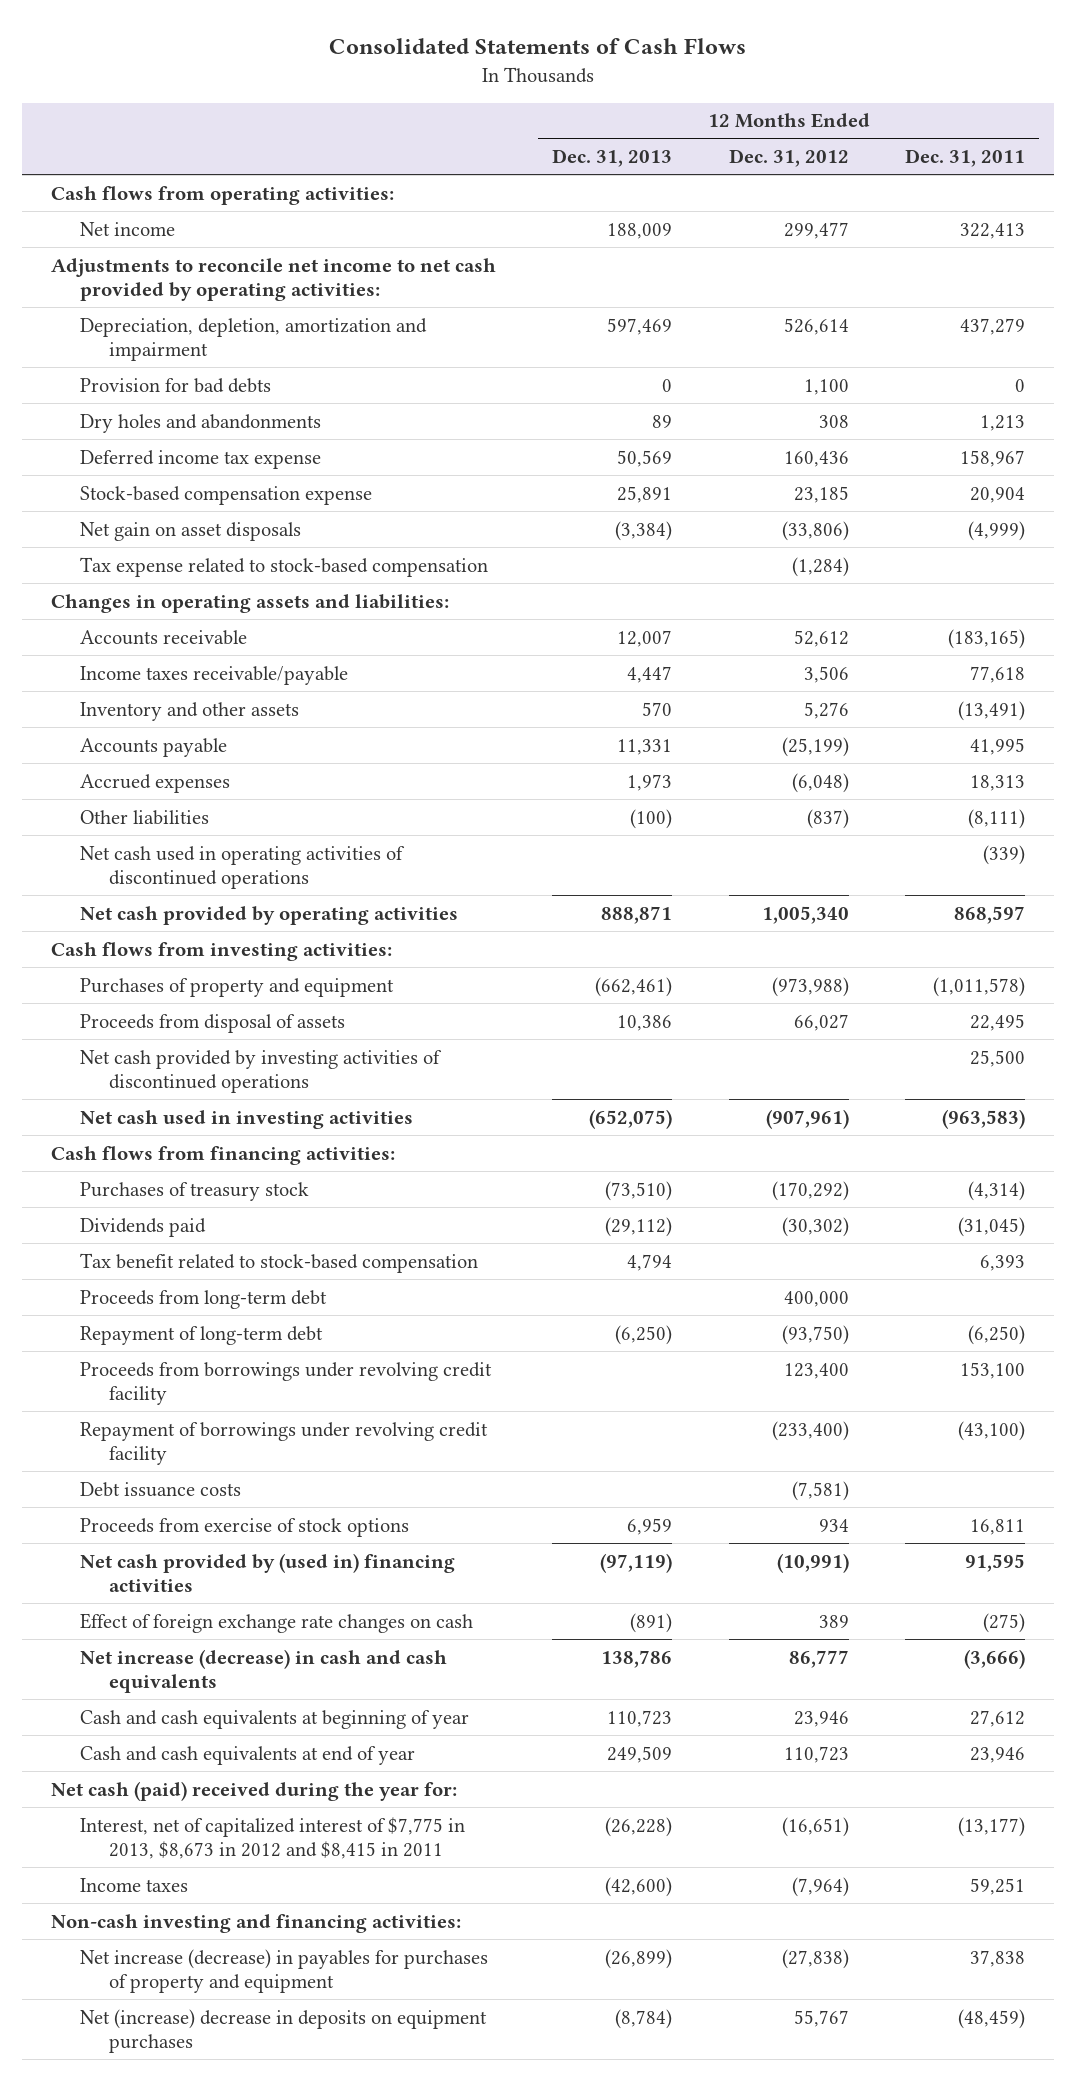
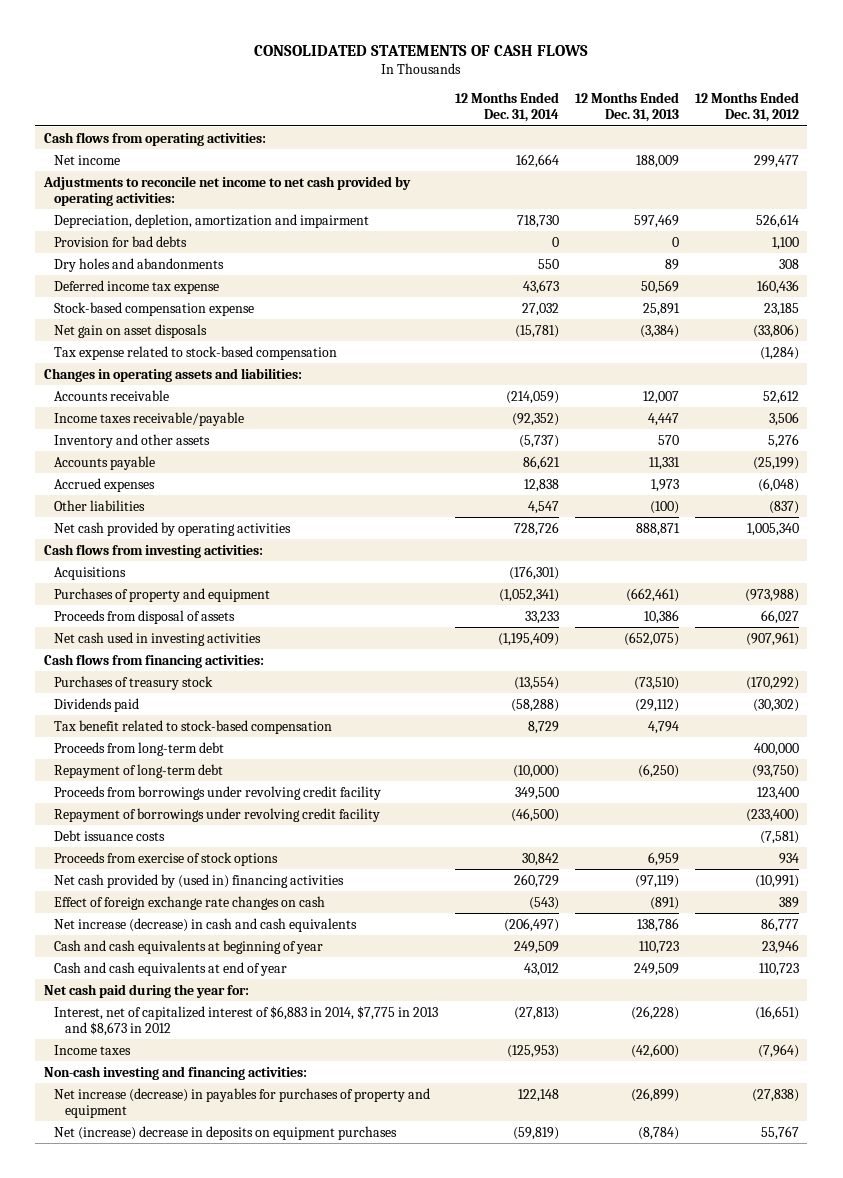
[328,38,746,55] Consolidated Statements of Cash Flows -> [254,45,589,57] CONSOLIDATED STATEMENTS OF CASH FLOWS
[905,149,1026,168] Dec. 31, 2011 -> none
none -> [454,92,559,123] 12 Months Ended Dec. 31, 2014
[79,845,405,889] Net cash used in operating activities of discontinued operations -> none
none -> [54,566,127,580] Acquisitions
[79,1049,442,1093] Net cash provided by investing activities of discontinued operations -> none
[50,1780,457,1801] Net cash (paid) received during the year for: -> [43,983,249,998] Net cash paid during the year for:
[79,1816,465,1859] Interest, net of capitalized interest of $7,775 in 2013, $8,673 in 2012 and $8,415 in 2011 -> [54,1005,439,1036] Interest, net of capitalized interest of $6,883 in 2014, $7,775 in 2013 and $8,673 in 2012

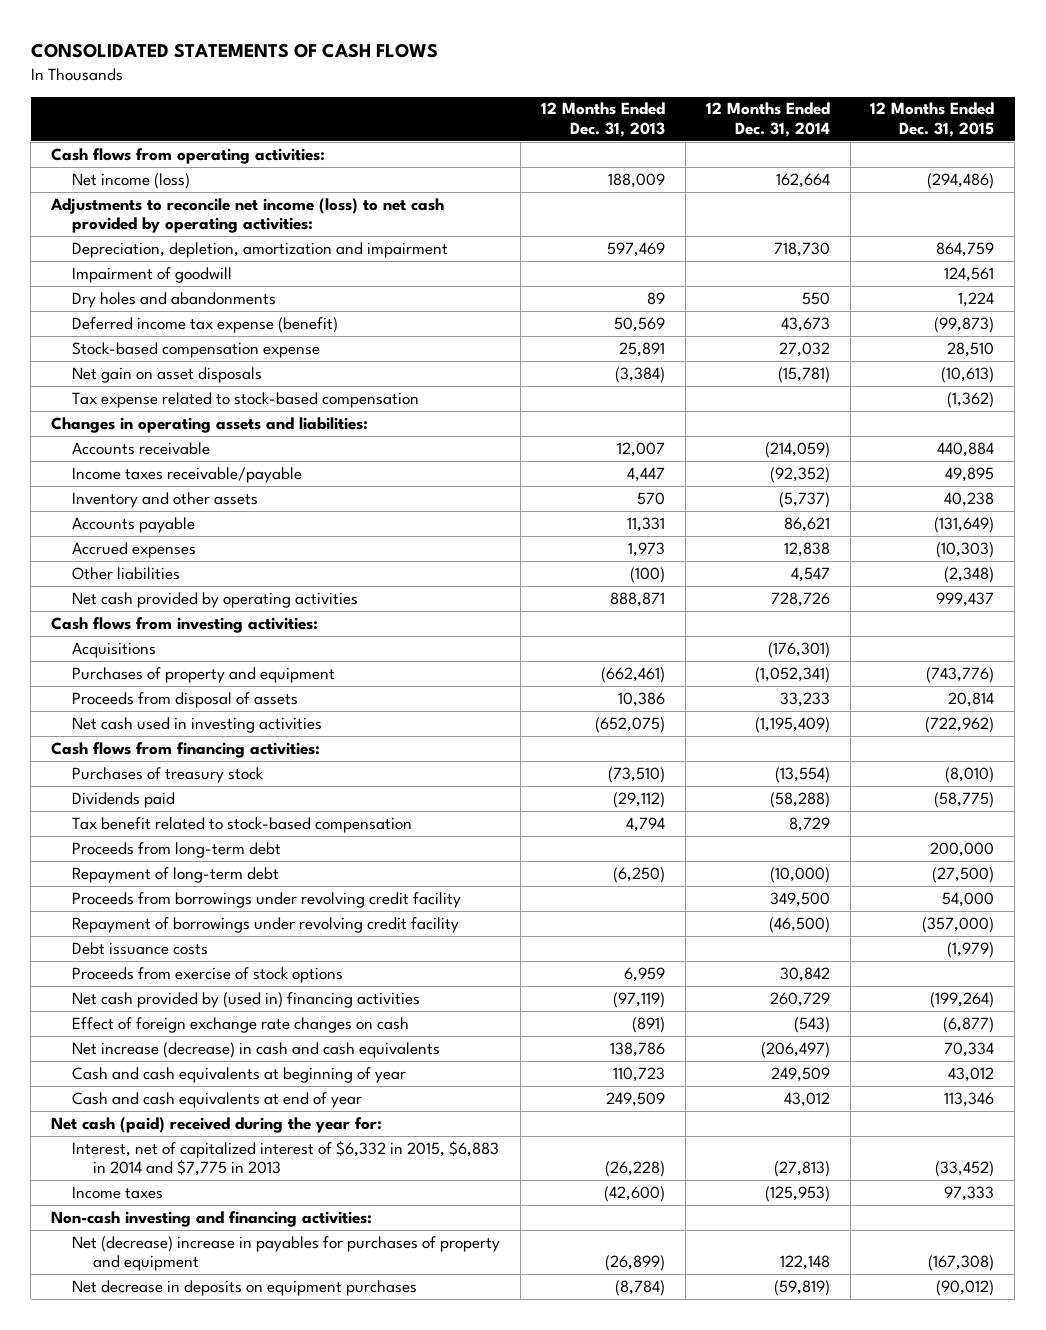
[695,92,800,123] 12 Months Ended Dec. 31, 2012 -> none
none -> [870,102,995,137] 12 Months Ended Dec. 31, 2015
[54,154,121,165] Net income -> [72,172,191,189] Net income (loss)
[42,175,411,206] Adjustments to reconcile net income to net cash provided by operating activities: -> [50,197,445,234] Adjustments to reconcile net income (loss) to net cash provided by operating activities:
[54,235,188,247] Provision for bad debts -> none
none -> [72,266,233,283] Impairment of goodwill
[54,279,220,294] Deferred income tax expense -> [72,316,339,333] Deferred income tax expense (benefit)
[43,983,249,998] Net cash paid during the year for: -> [51,1116,383,1133] Net cash (paid) received during the year for:
[54,1005,439,1036] Interest, net of capitalized interest of $6,883 in 2014, $7,775 in 2013 and $8,673 in 2012 -> [72,1139,500,1177] Interest, net of capitalized interest of $6,332 in 2015, $6,883 in 2014 and $7,775 in 2013
[54,1087,431,1118] Net increase (decrease) in payables for purchases of property and equipment -> [72,1235,501,1272] Net (decrease) increase in payables for purchases of property and equipment
[54,1125,398,1140] Net (increase) decrease in deposits on equipment purchases -> [72,1279,418,1296] Net decrease in deposits on equipment purchases

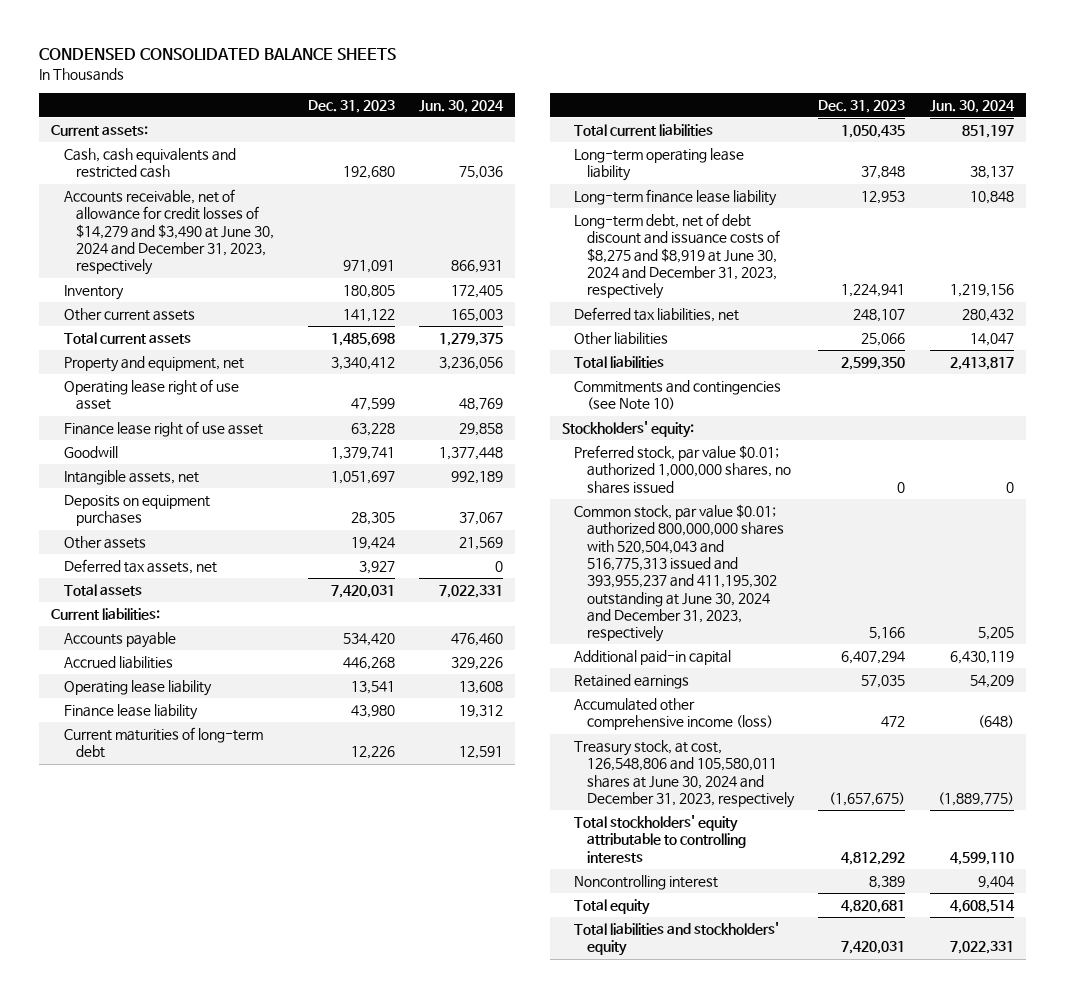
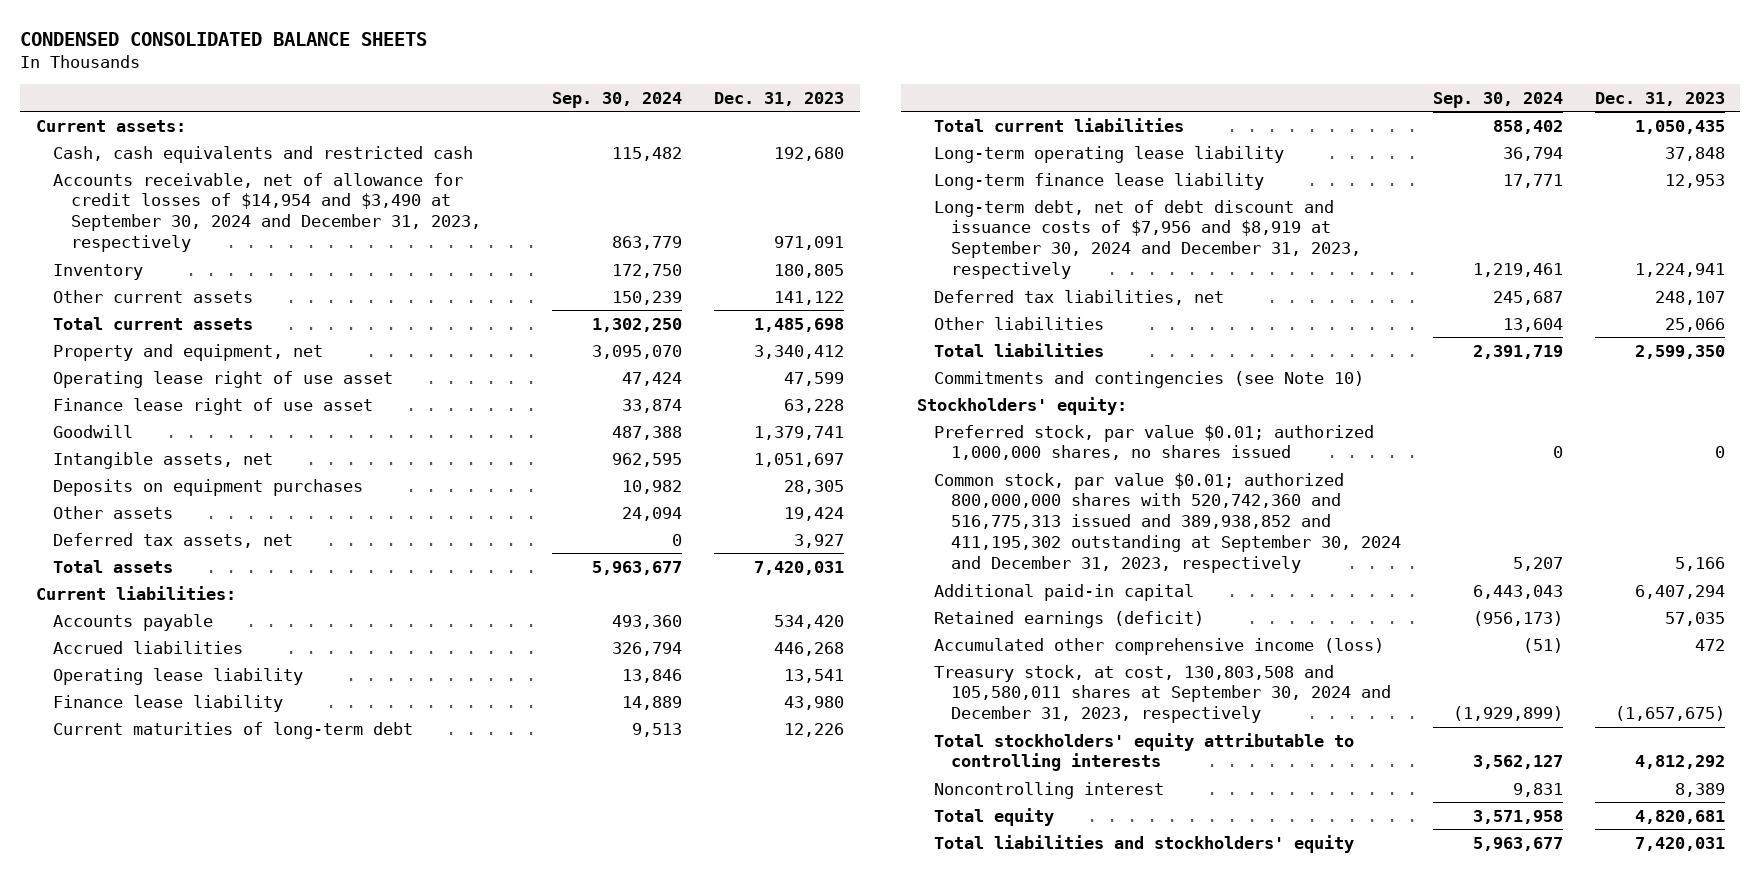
[419,99,505,113] Jun. 30, 2024 -> none
none -> [552,91,683,108] Sep. 30, 2024
[63,189,275,276] Accounts receivable, net of allowance for credit losses of $14,279 and $3,490 at June 30, 2024 and December 31, 2023, respectively -> [53,172,481,253] Accounts receivable, net of allowance for credit losses of $14,954 and $3,490 at September 30, 2024 and December 31, 2023, respectively
[574,213,781,300] Long-term debt, net of debt discount and issuance costs of $8,275 and $8,919 at June 30, 2024 and December 31, 2023, respectively -> [934,199,1362,280] Long-term debt, net of debt discount and issuance costs of $7,956 and $8,919 at September 30, 2024 and December 31, 2023, respectively
[574,504,785,643] Common stock, par value $0.01; authorized 800,000,000 shares with 520,504,043 and 516,775,313 issued and 393,955,237 and 411,195,302 outstanding at June 30, 2024 and December 31, 2023, respectively -> [934,472,1402,574] Common stock, par value $0.01; authorized 800,000,000 shares with 520,742,360 and 516,775,313 issued and 389,938,852 and 411,195,302 outstanding at September 30, 2024 and December 31, 2023, respectively
[574,674,690,690] Retained earnings -> [934,610,1205,628] Retained earnings (deficit)
[574,740,796,809] Treasury stock, at cost, 126,548,806 and 105,580,011 shares at June 30, 2024 and December 31, 2023, respectively -> [934,664,1392,724] Treasury stock, at cost, 130,803,508 and 105,580,011 shares at September 30, 2024 and December 31, 2023, respectively

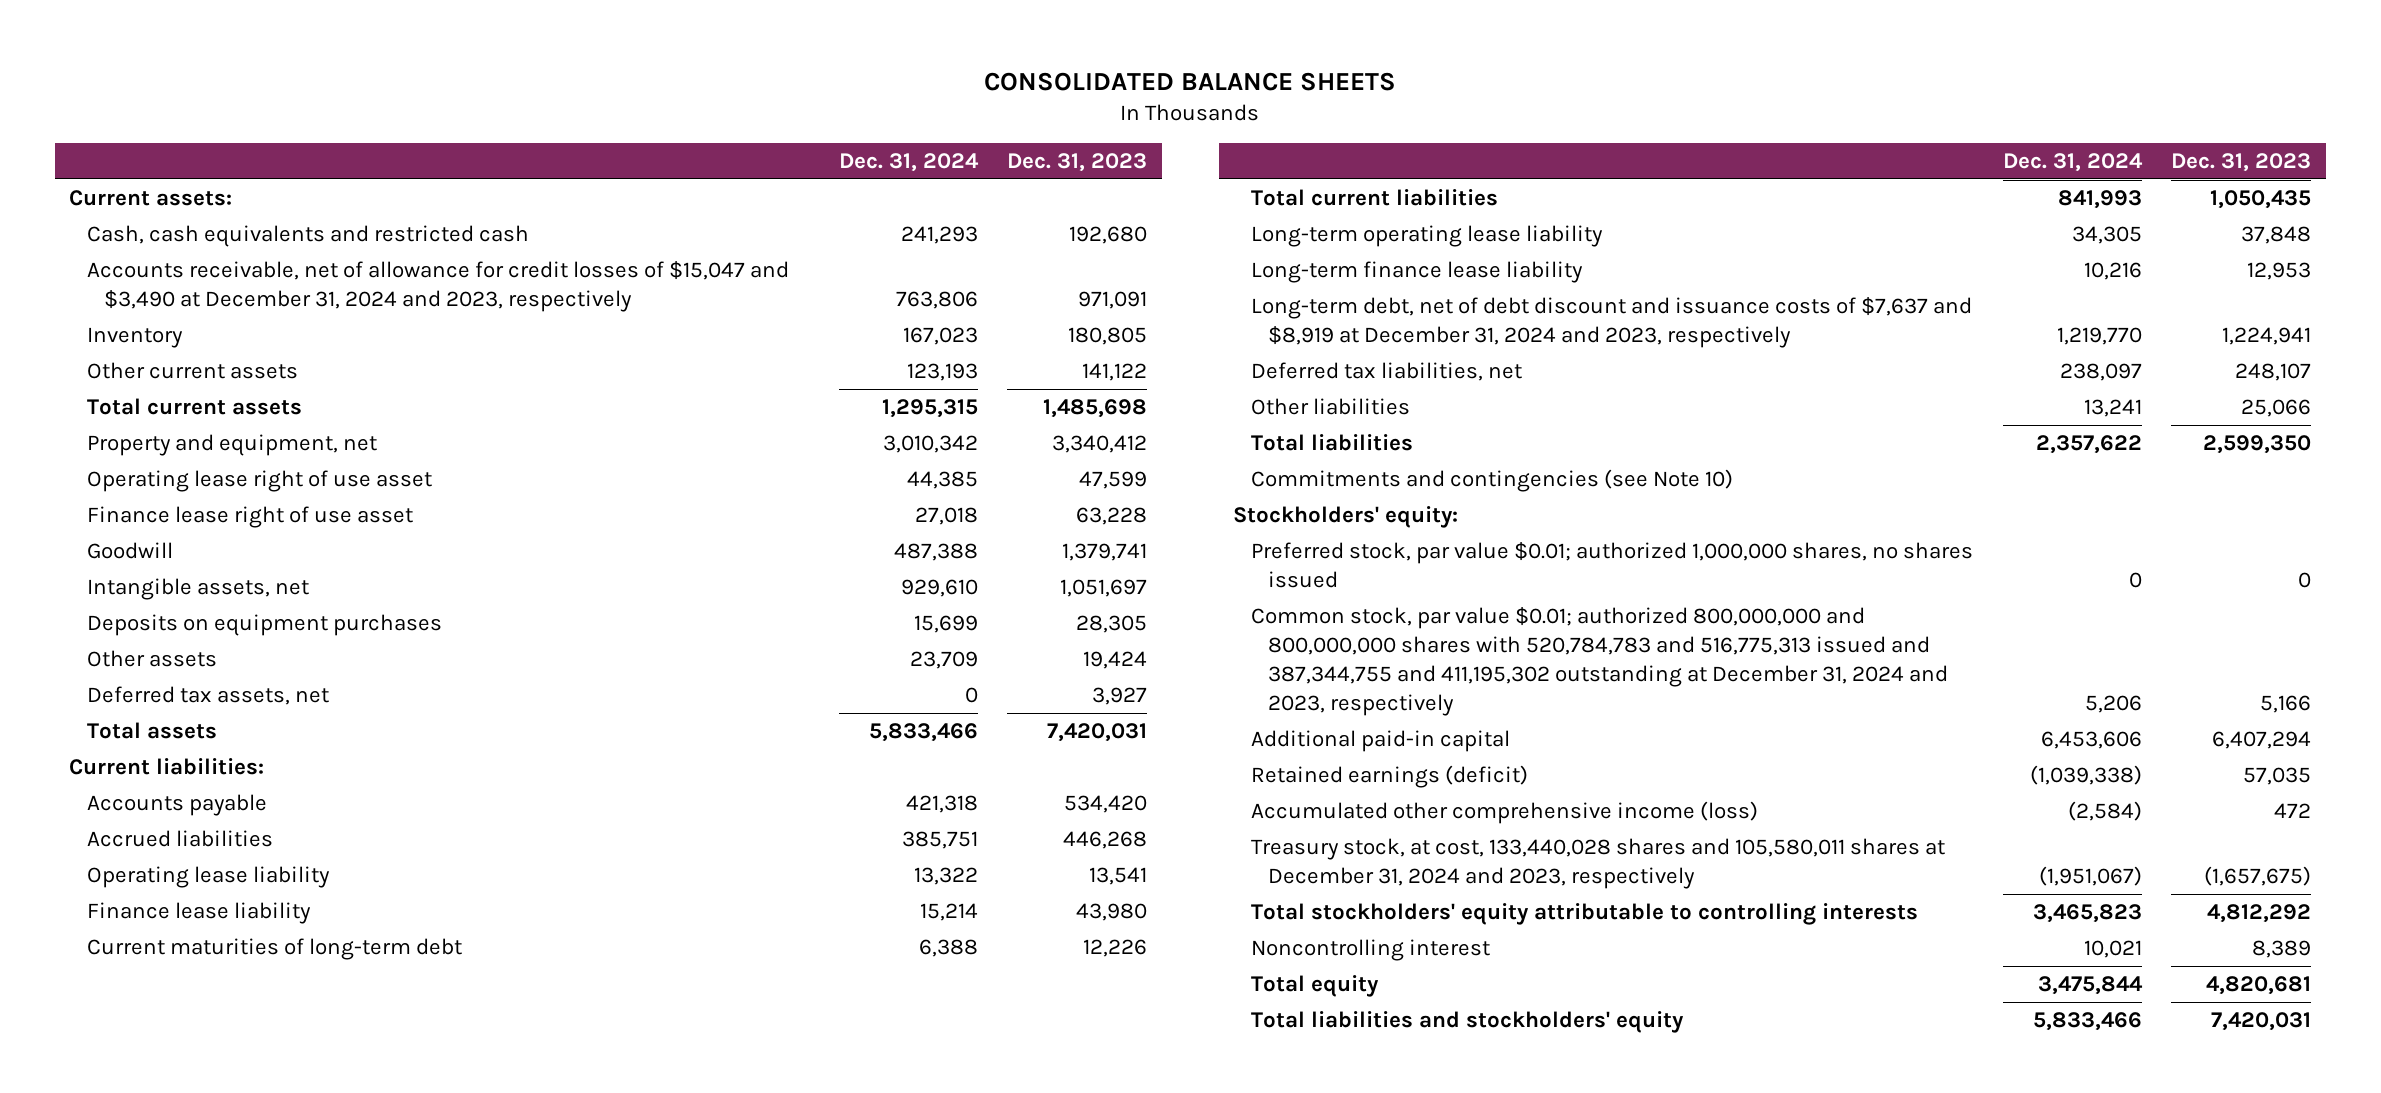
[19,31,427,46] CONDENSED CONSOLIDATED BALANCE SHEETS -> [984,71,1397,91] CONSOLIDATED BALANCE SHEETS
[552,91,683,108] Sep. 30, 2024 -> none
none -> [838,152,979,172] Dec. 31, 2024
[53,172,481,253] Accounts receivable, net of allowance for credit losses of $14,954 and $3,490 at September 30, 2024 and December 31, 2023, respectively -> [86,261,789,313] Accounts receivable, net of allowance for credit losses of $15,047 and $3,490 at December 31, 2024 and 2023, respectively
[934,199,1362,280] Long-term debt, net of debt discount and issuance costs of $7,956 and $8,919 at September 30, 2024 and December 31, 2023, respectively -> [1250,297,1972,349] Long-term debt, net of debt discount and issuance costs of $7,637 and $8,919 at December 31, 2024 and 2023, respectively
[934,472,1402,574] Common stock, par value $0.01; authorized 800,000,000 shares with 520,742,360 and 516,775,313 issued and 389,938,852 and 411,195,302 outstanding at September 30, 2024 and December 31, 2023, respectively -> [1250,607,1949,716] Common stock, par value $0.01; authorized 800,000,000 and 800,000,000 shares with 520,784,783 and 516,775,313 issued and 387,344,755 and 411,195,302 outstanding at December 31, 2024 and 2023, respectively
[934,664,1392,724] Treasury stock, at cost, 130,803,508 and 105,580,011 shares at September 30, 2024 and December 31, 2023, respectively -> [1250,838,1945,890] Treasury stock, at cost, 133,440,028 shares and 105,580,011 shares at December 31, 2024 and 2023, respectively

